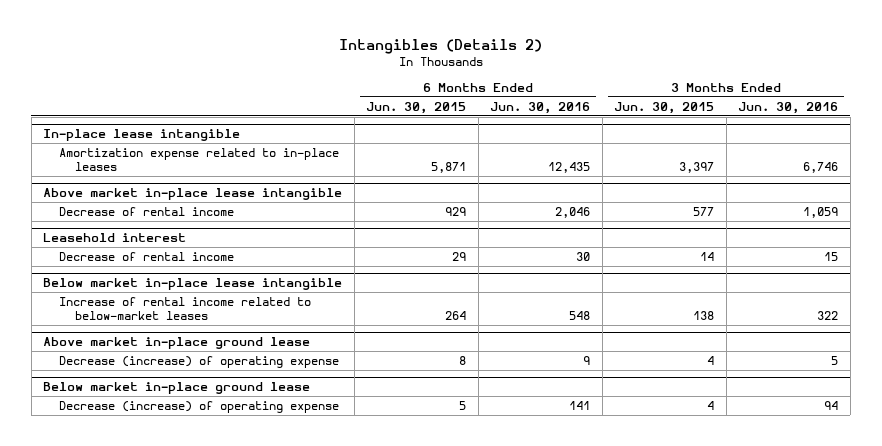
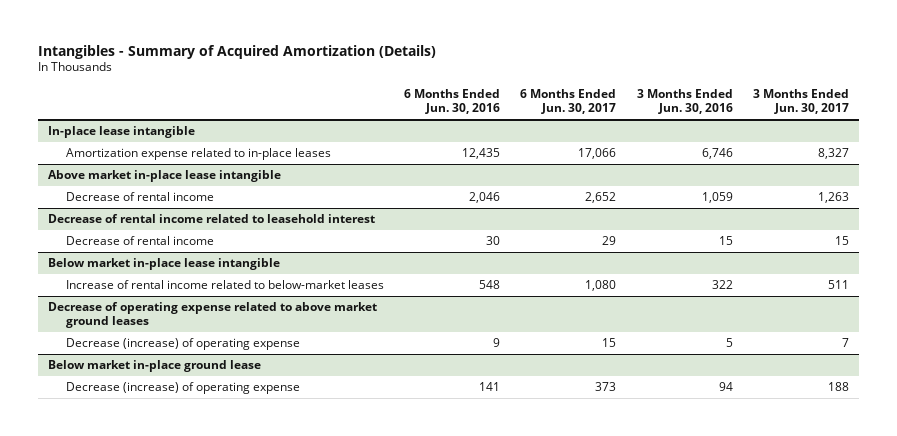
[338,38,542,54] Intangibles (Details 2) -> [37,44,436,59] Intangibles - Summary of Acquired Amortization (Details)
[366,101,467,114] Jun. 30, 2015 -> none
[614,101,715,114] Jun. 30, 2015 -> none
none -> [520,89,617,115] 6 Months Ended Jun. 30, 2017
none -> [752,89,849,115] 3 Months Ended Jun. 30, 2017
[43,233,187,243] Leasehold interest -> [47,214,375,224] Decrease of rental income related to leasehold interest
[43,337,311,350] Above market in-place ground lease -> [47,302,377,329] Decrease of operating expense related to above market ground leases

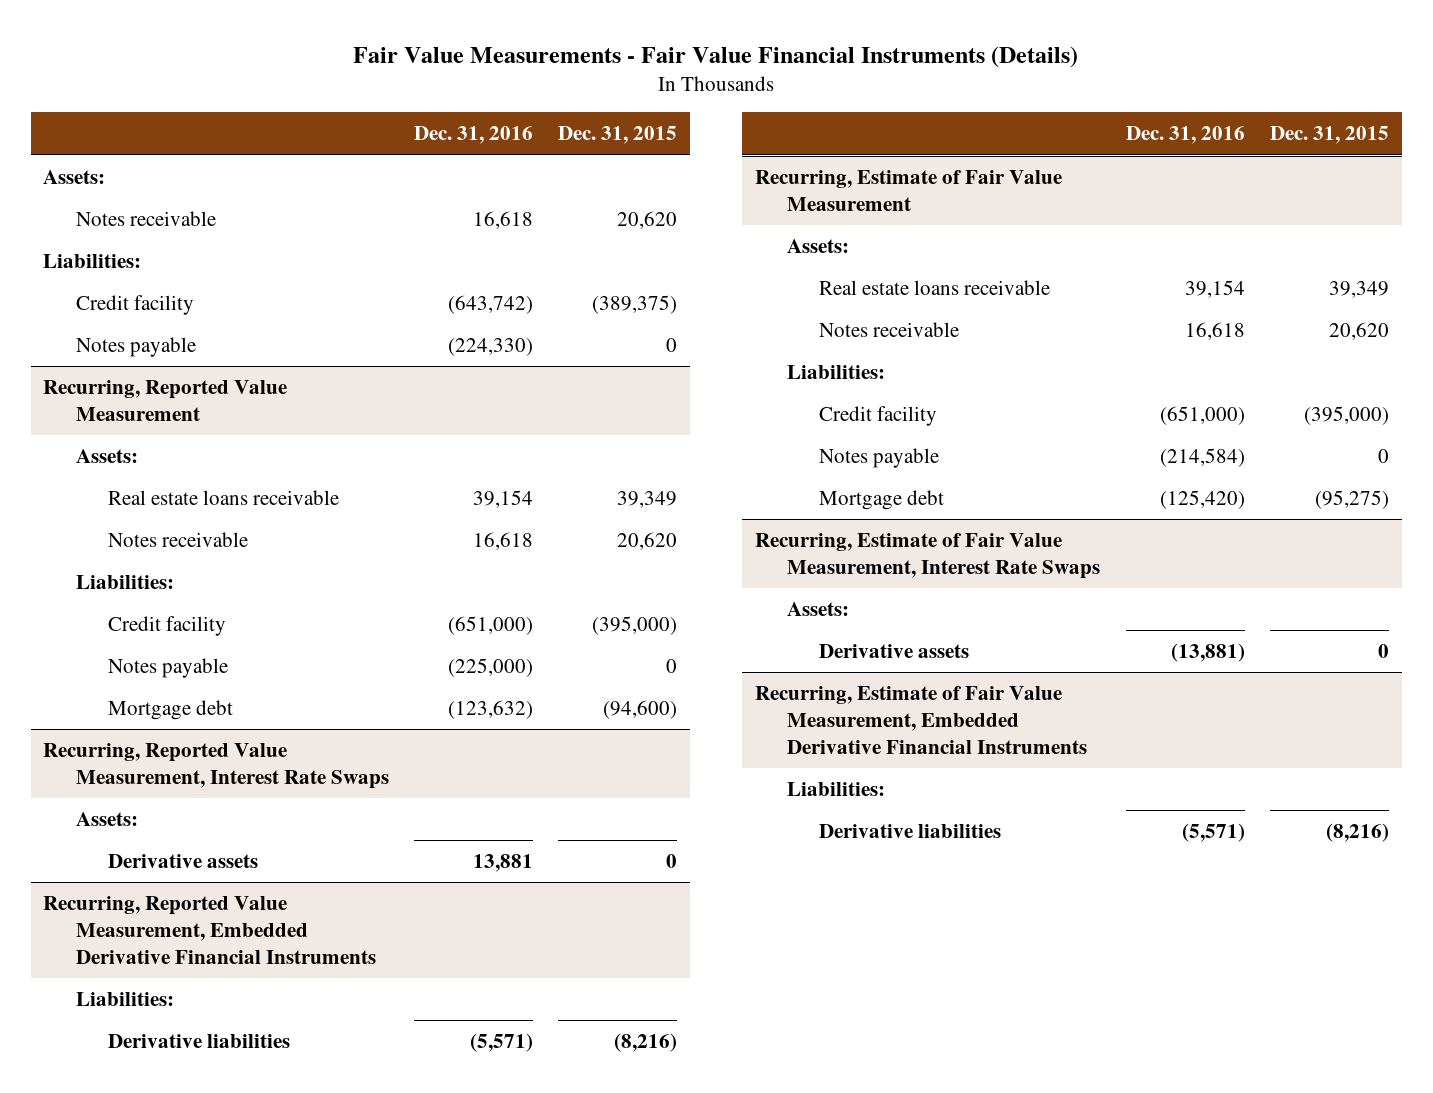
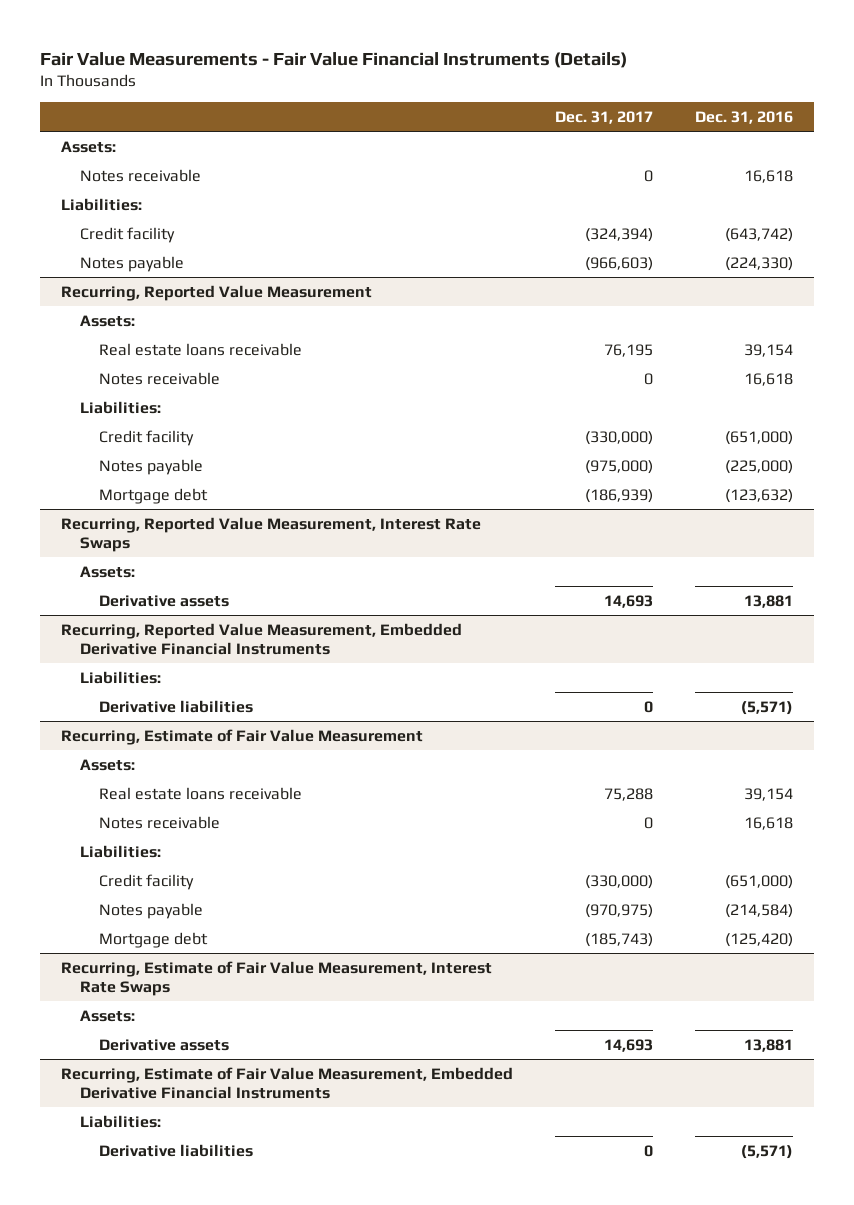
[558,126,678,145] Dec. 31, 2015 -> none
none -> [555,111,654,125] Dec. 31, 2017
[1170,643,1245,663] (13,881) -> [744,1038,794,1052] 13,881

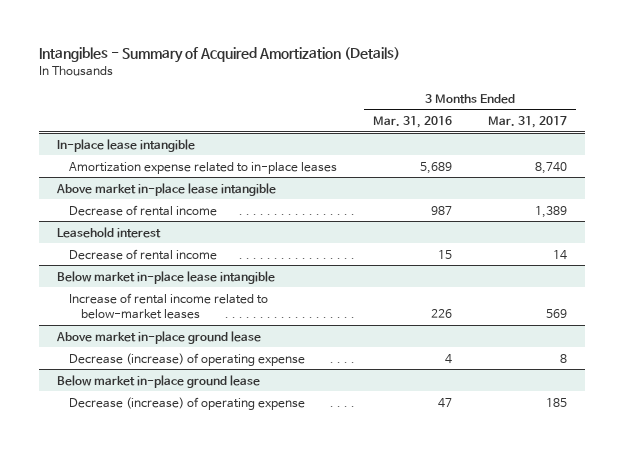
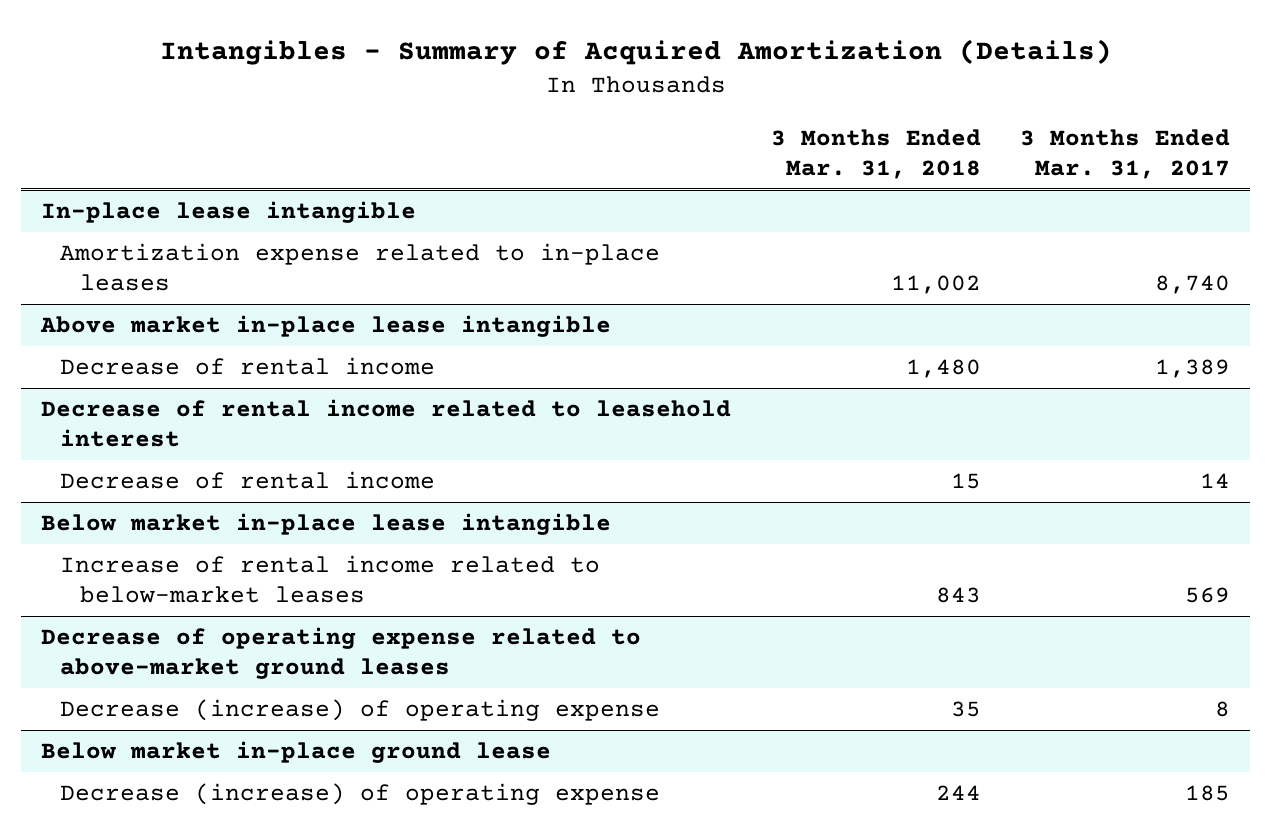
[373,115,453,128] Mar. 31, 2016 -> none
none -> [770,128,981,179] 3 Months Ended Mar. 31, 2018
[57,226,162,238] Leasehold interest -> [40,399,731,448] Decrease of rental income related to leasehold interest
[56,330,262,344] Above market in-place ground lease -> [40,627,641,680] Decrease of operating expense related to above-market ground leases

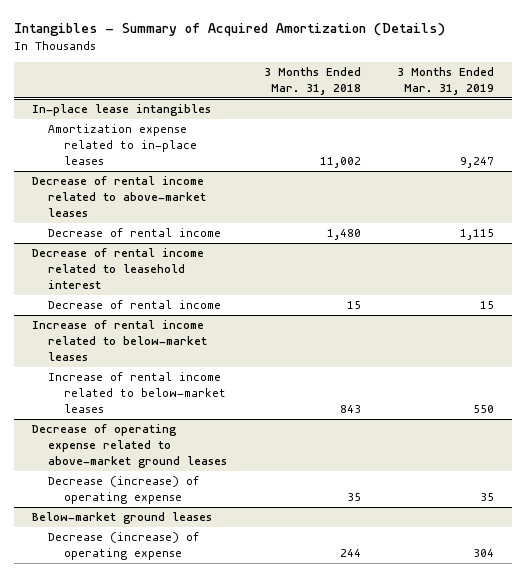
[1020,128,1231,179] 3 Months Ended Mar. 31, 2017 -> none
none -> [397,67,495,96] 3 Months Ended Mar. 31, 2019
[40,201,416,224] In-place lease intangible -> [32,104,212,117] In-place lease intangibles
[39,315,611,338] Above market in-place lease intangible -> [32,176,207,217] Decrease of rental income related to above-market leases
[40,513,611,536] Below market in-place lease intangible -> [32,320,208,361] Increase of rental income related to below-market leases
[40,741,551,764] Below market in-place ground lease -> [32,512,213,525] Below-market ground leases

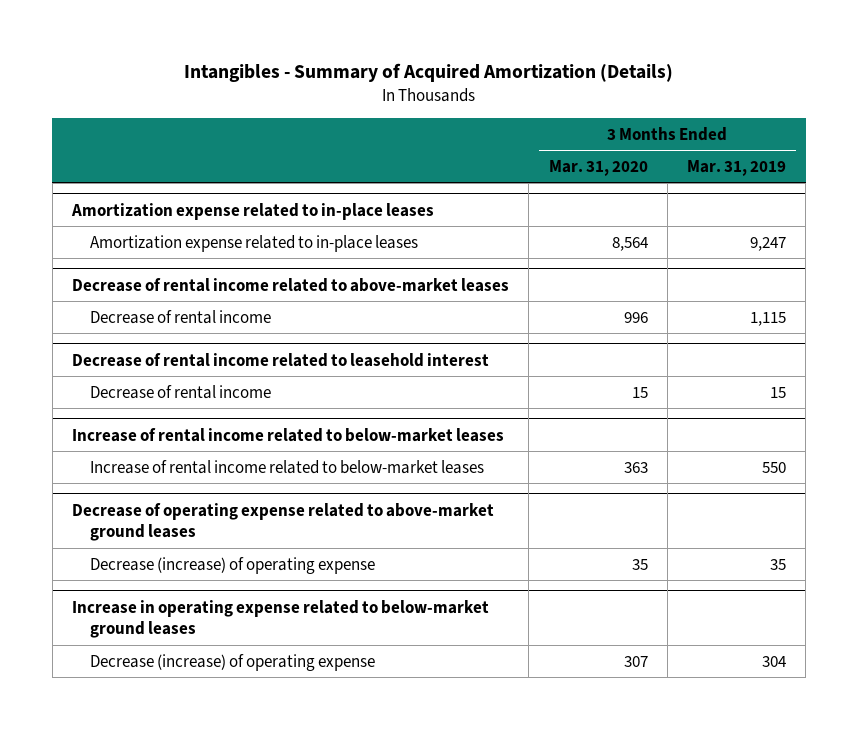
[263,67,361,96] 3 Months Ended Mar. 31, 2018 -> none
none -> [548,159,648,176] Mar. 31, 2020
[32,104,212,117] In-place lease intangibles -> [71,202,435,220] Amortization expense related to in-place leases
[32,512,213,525] Below-market ground leases -> [72,599,490,639] Increase in operating expense related to below-market ground leases

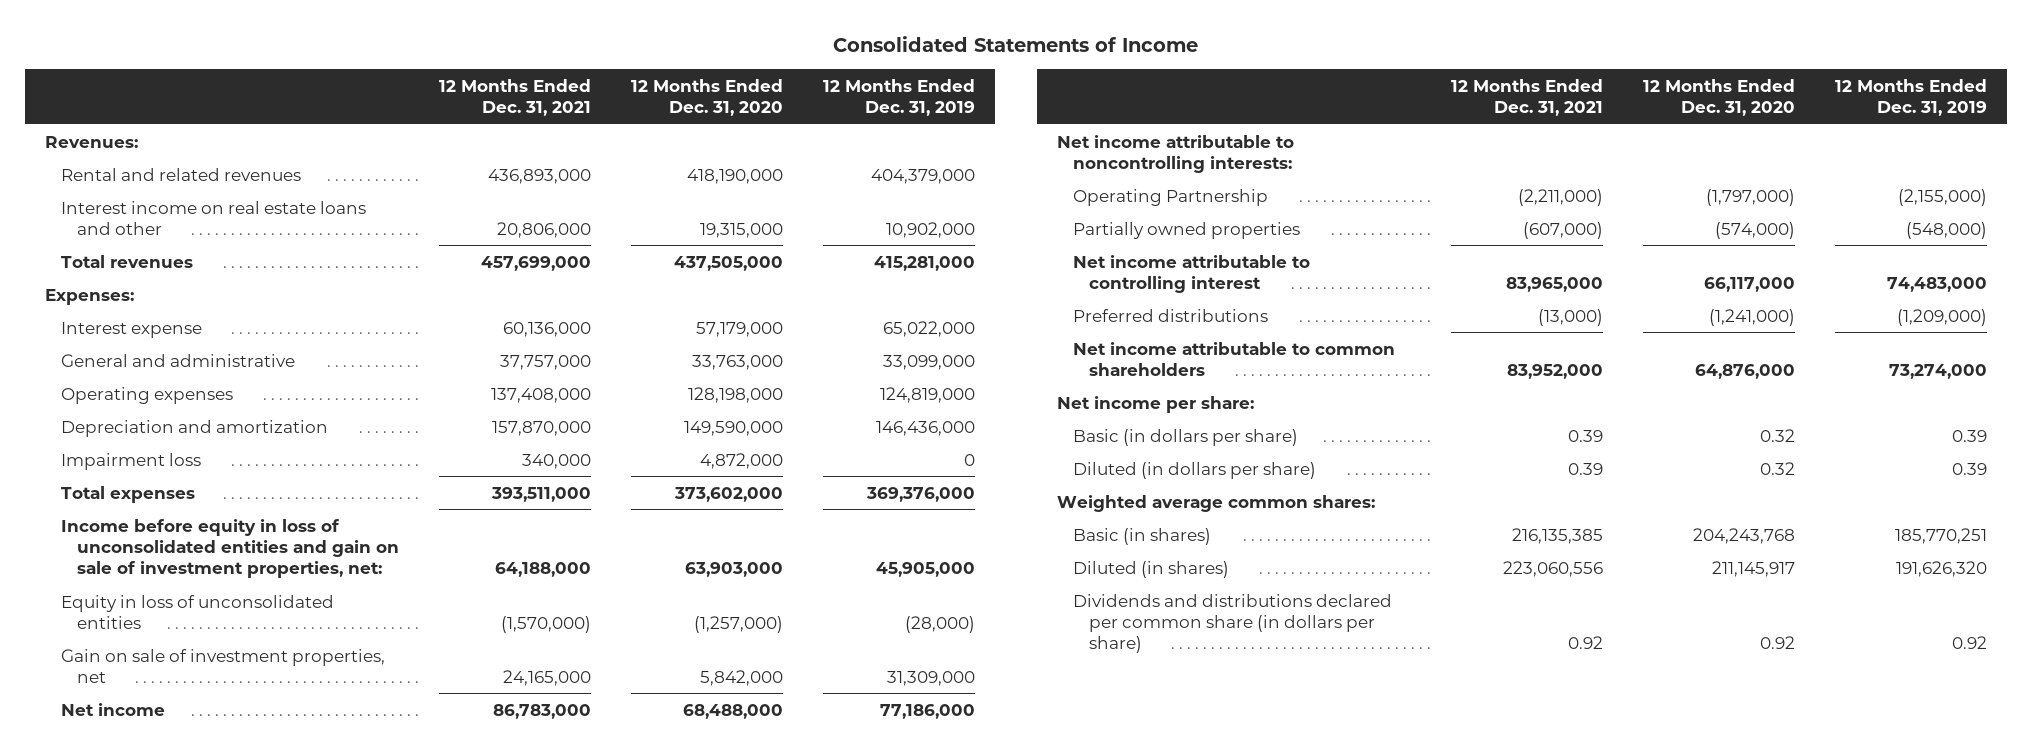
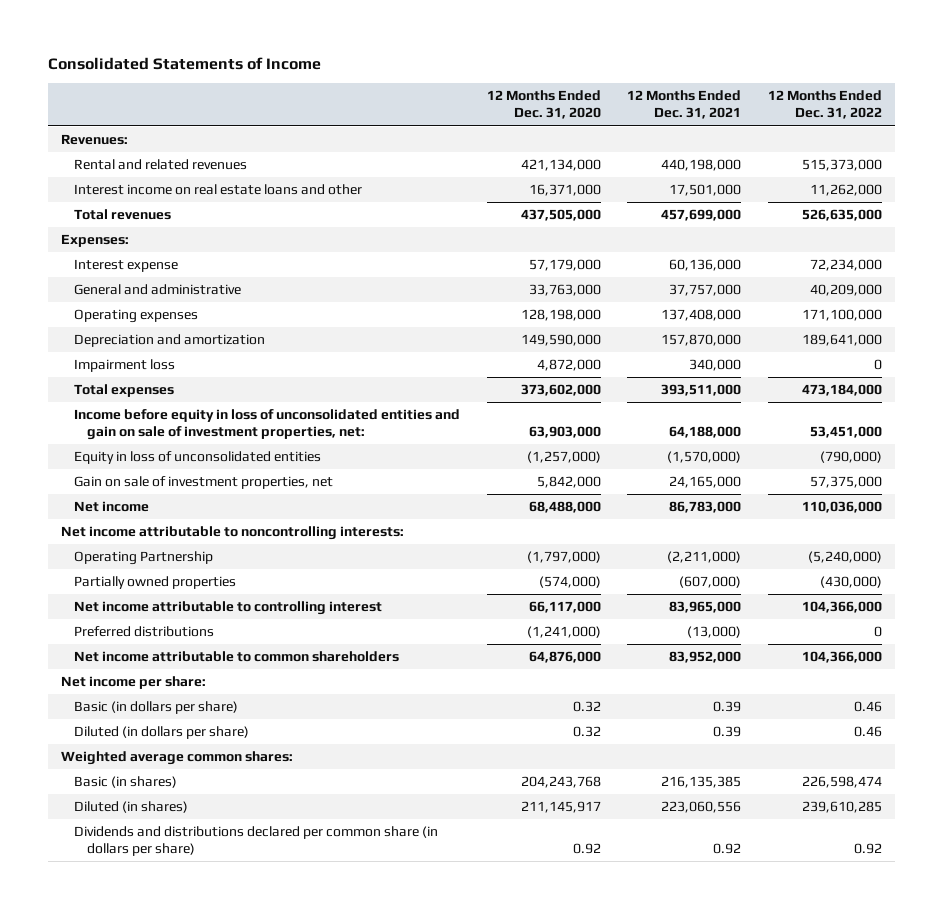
[822,78,975,116] 12 Months Ended Dec. 31, 2019 -> none
none -> [767,90,882,120] 12 Months Ended Dec. 31, 2022
[487,168,591,184] 436,893,000 -> [661,159,742,172] 440,198,000
[686,168,783,184] 418,190,000 -> [520,159,601,172] 421,134,000
[496,221,591,238] 20,806,000 -> [669,184,742,197] 17,501,000
[699,222,783,238] 19,315,000 -> [528,184,601,197] 16,371,000

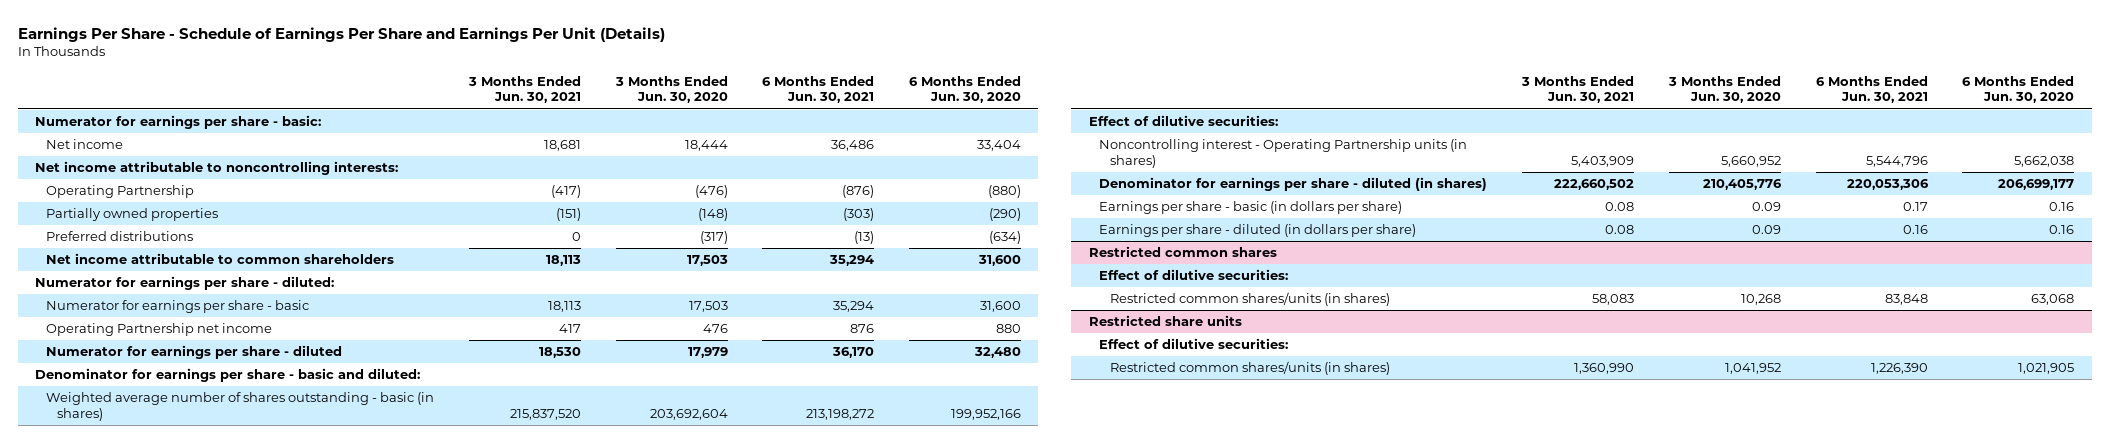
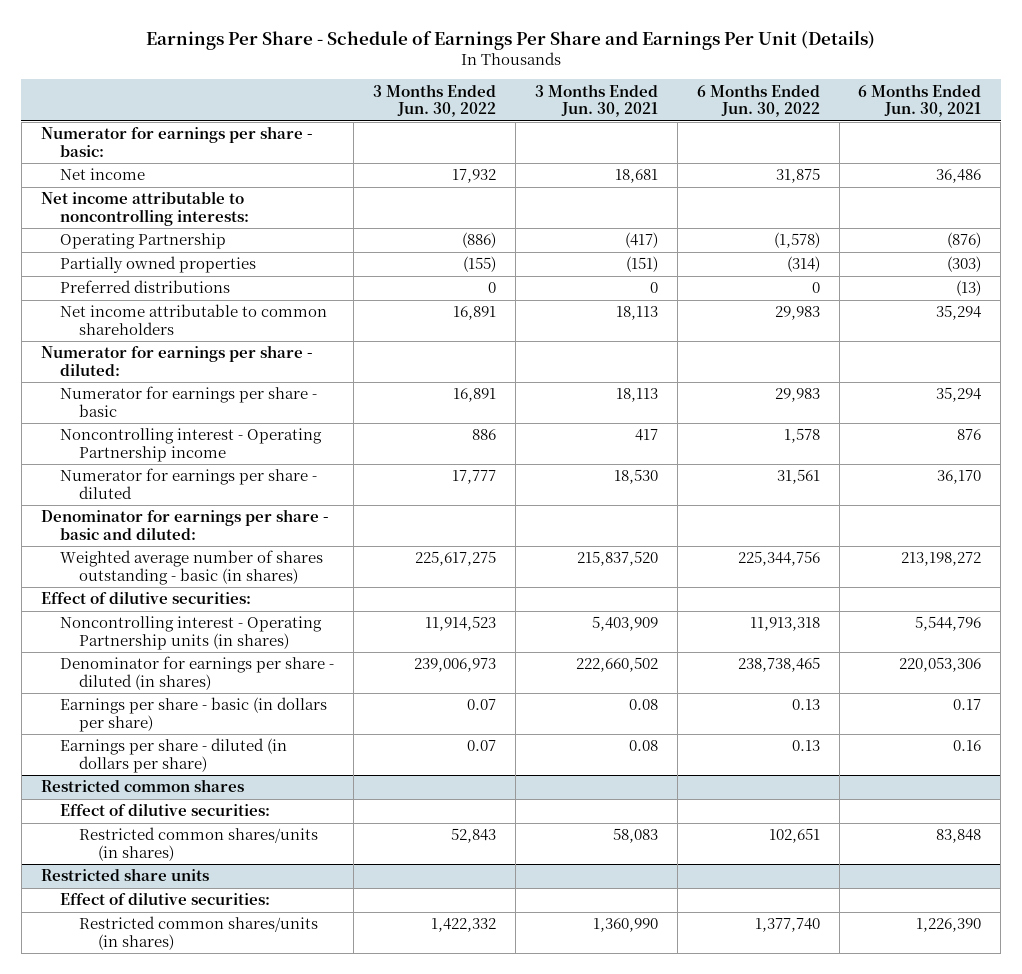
[614,75,728,104] 3 Months Ended Jun. 30, 2020 -> none
[908,75,1021,104] 6 Months Ended Jun. 30, 2020 -> none
none -> [372,83,496,118] 3 Months Ended Jun. 30, 2022
none -> [696,83,820,118] 6 Months Ended Jun. 30, 2022
[46,323,273,337] Operating Partnership net income -> [59,428,322,462] Noncontrolling interest - Operating Partnership income

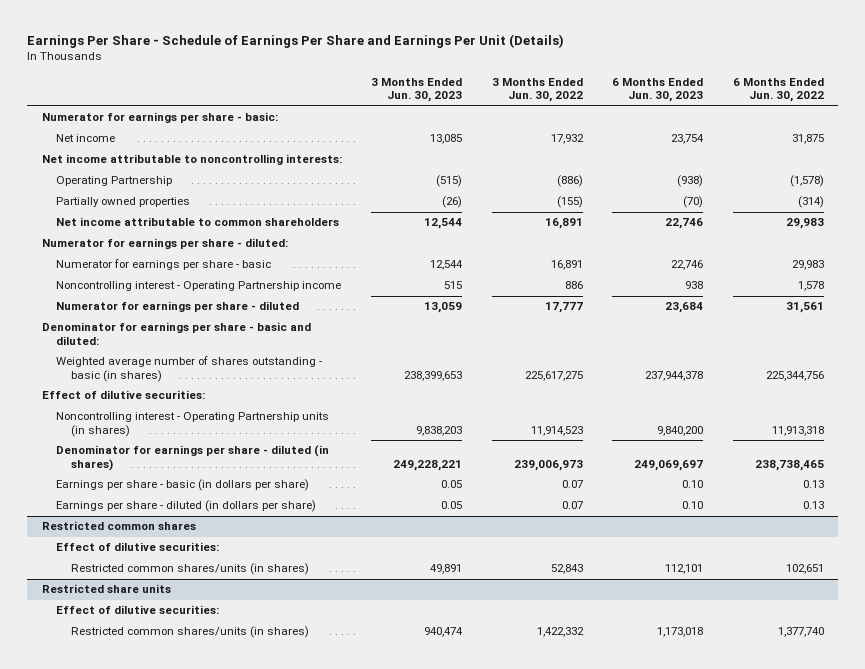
[534,83,658,118] 3 Months Ended Jun. 30, 2021 -> none
[858,83,982,118] 6 Months Ended Jun. 30, 2021 -> none
none -> [371,77,463,103] 3 Months Ended Jun. 30, 2023
none -> [612,77,704,103] 6 Months Ended Jun. 30, 2023
[59,280,230,294] Preferred distributions -> none

